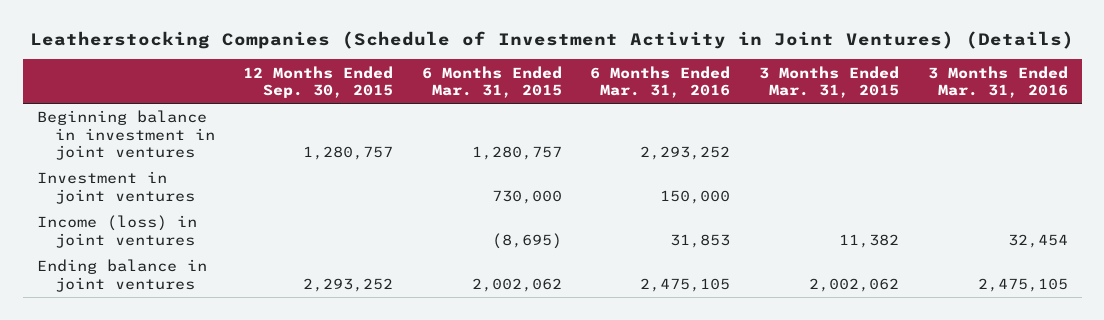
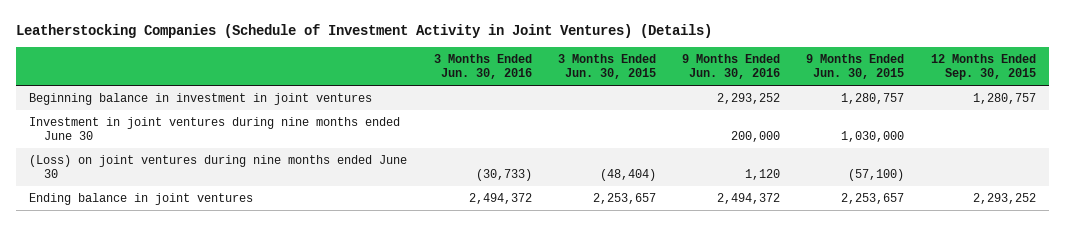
[421,65,562,98] 6 Months Ended Mar. 31, 2015 -> none
[590,65,731,98] 6 Months Ended Mar. 31, 2016 -> none
[758,65,899,98] 3 Months Ended Mar. 31, 2015 -> none
[927,65,1068,98] 3 Months Ended Mar. 31, 2016 -> none
none -> [433,54,532,80] 3 Months Ended Jun. 30, 2016
none -> [557,54,656,80] 3 Months Ended Jun. 30, 2015
none -> [682,54,781,80] 9 Months Ended Jun. 30, 2016
none -> [806,54,905,80] 9 Months Ended Jun. 30, 2015
[36,171,195,204] Investment in joint ventures -> [29,116,401,141] Investment in joint ventures during nine months ended June 30
[36,215,197,248] Income (loss) in joint ventures -> [29,154,408,179] (Loss) on joint ventures during nine months ended June 30

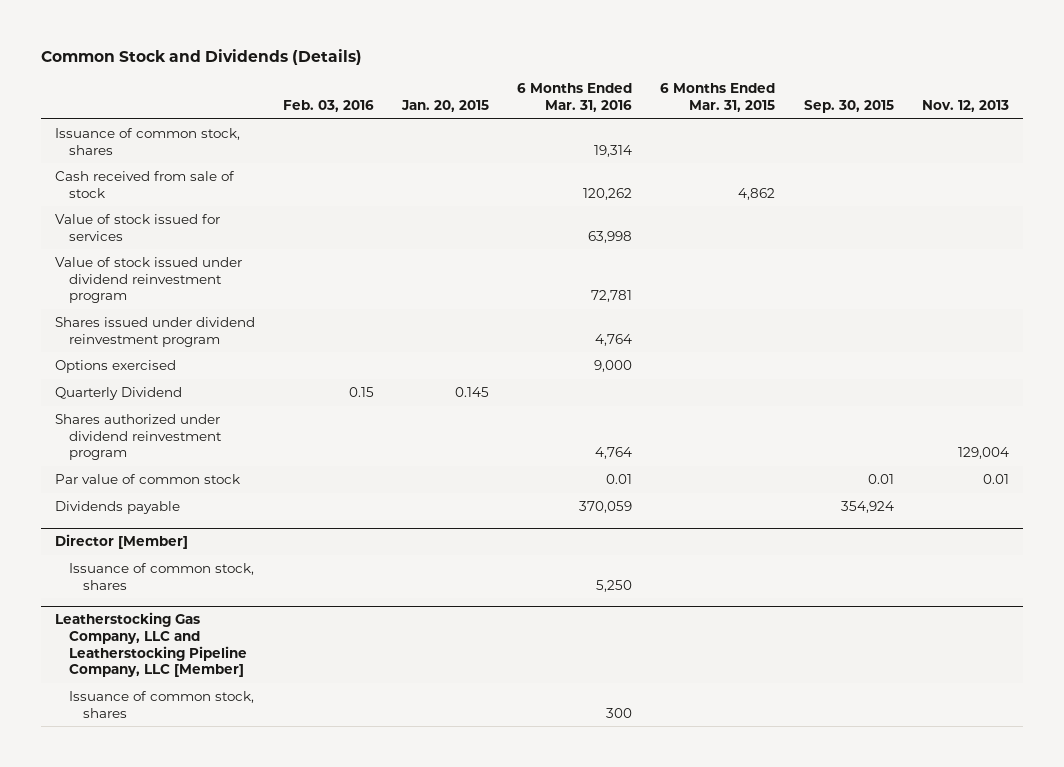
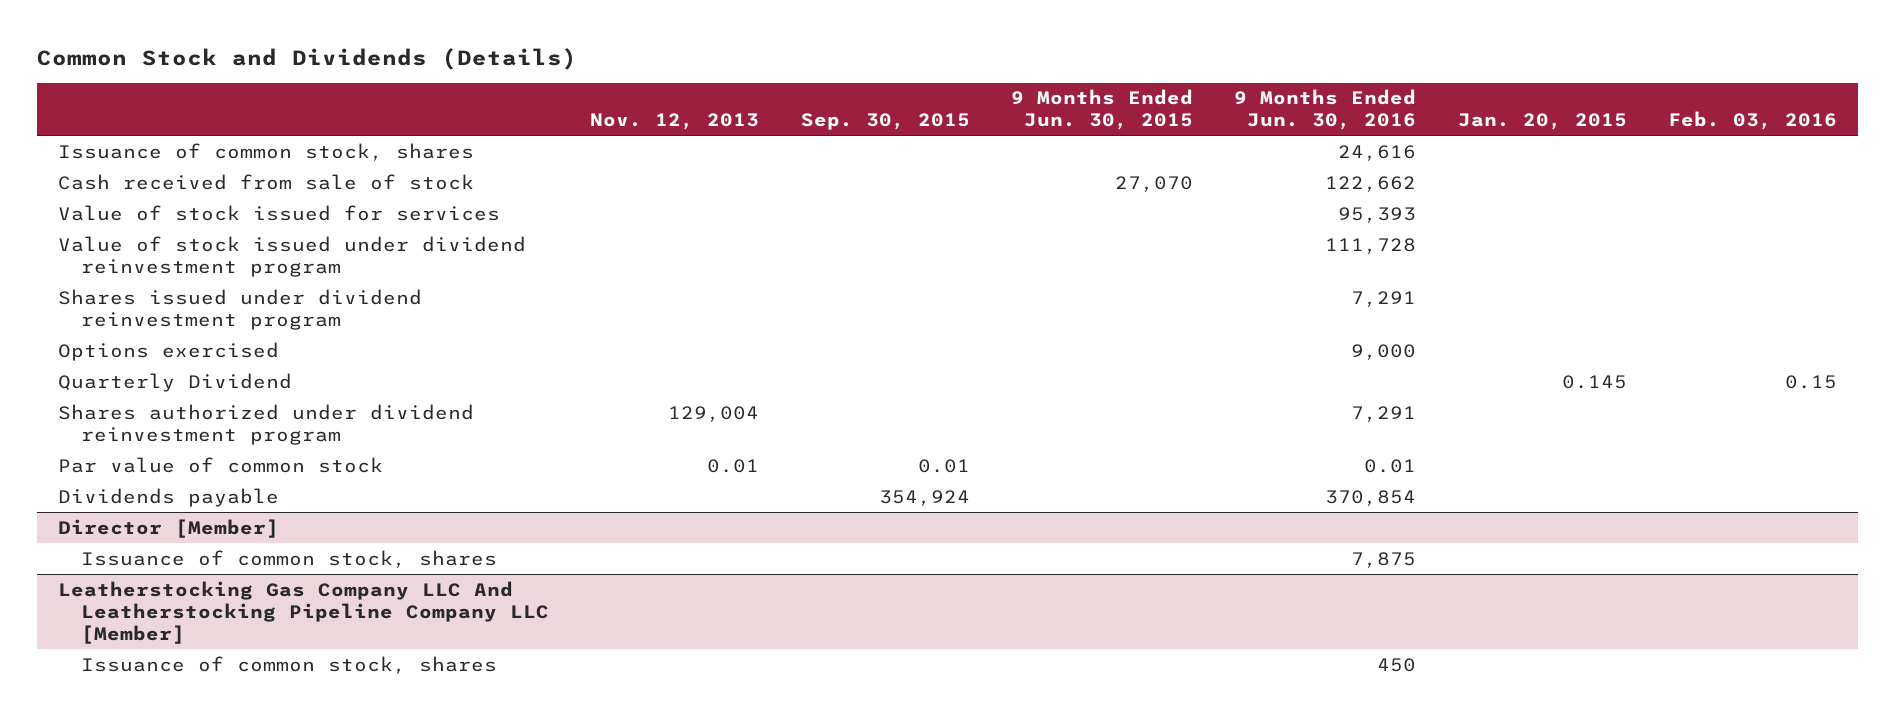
[517,83,633,113] 6 Months Ended Mar. 31, 2016 -> none
[660,83,776,113] 6 Months Ended Mar. 31, 2015 -> none
none -> [1010,89,1193,131] 9 Months Ended Jun. 30, 2015
none -> [1234,89,1417,131] 9 Months Ended Jun. 30, 2016
[55,612,247,678] Leatherstocking Gas Company, LLC and Leatherstocking Pipeline Company, LLC [Member] -> [57,580,549,644] Leatherstocking Gas Company LLC And Leatherstocking Pipeline Company LLC [Member]

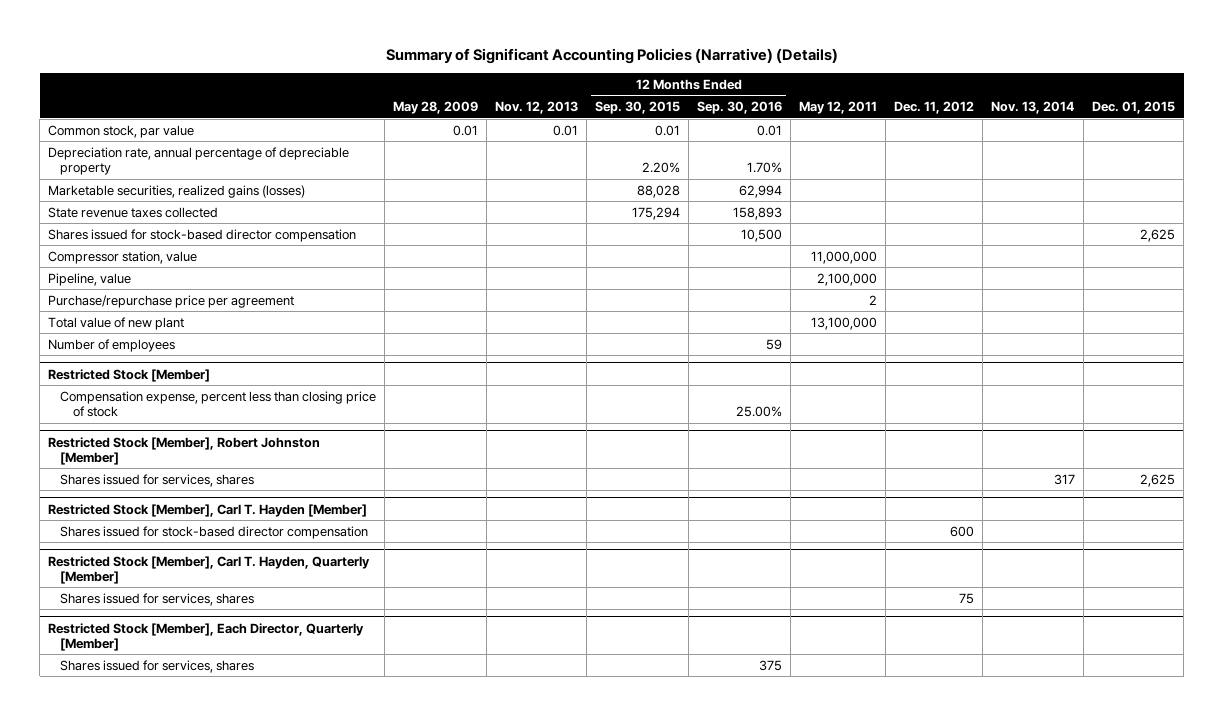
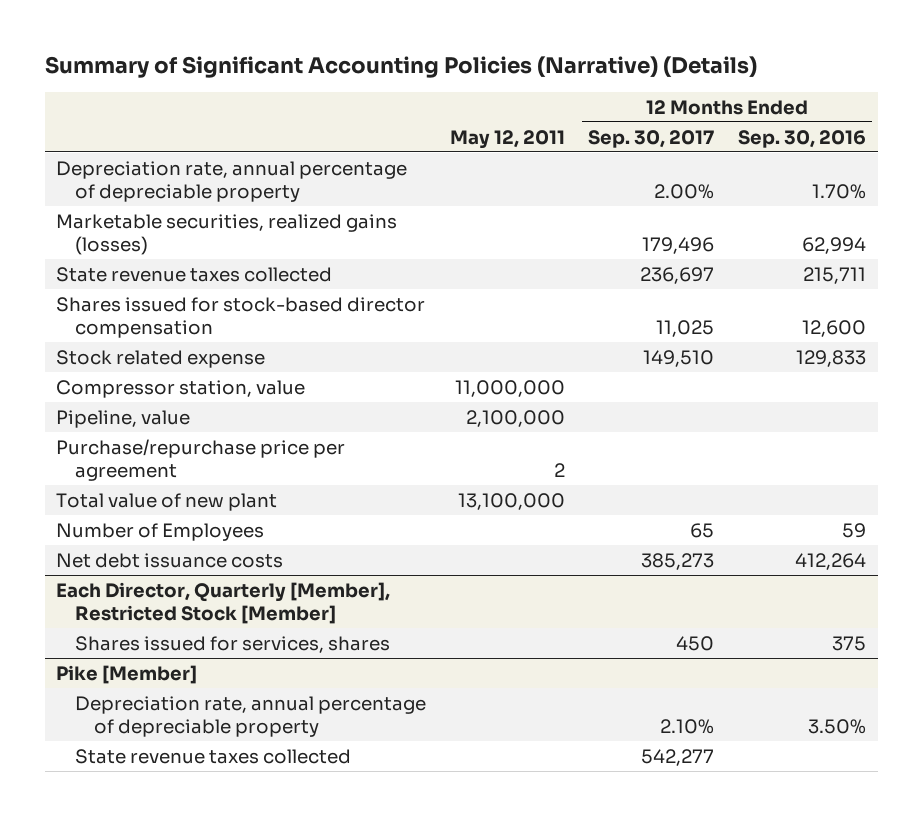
[393,101,479,115] May 28, 2009 -> none
[495,101,579,115] Nov. 12, 2013 -> none
[595,101,681,115] Sep. 30, 2015 -> none
[894,101,975,115] Dec. 11, 2012 -> none
[991,101,1076,115] Nov. 13, 2014 -> none
[1092,101,1176,115] Dec. 01, 2015 -> none
none -> [588,129,715,148] Sep. 30, 2017
[48,124,195,138] Common stock, par value -> none
[733,206,783,220] 158,893 -> [802,266,866,284] 215,711
[741,228,783,242] 10,500 -> [801,319,866,337] 12,600
none -> [56,349,266,368] Stock related expense
[48,368,211,382] Restricted Stock [Member] -> none
[60,390,377,418] Compensation expense, percent less than closing price of stock -> none
[48,436,321,465] Restricted Stock [Member], Robert Johnston [Member] -> none
[60,473,255,487] Shares issued for services, shares -> none
[48,503,368,517] Restricted Stock [Member], Carl T. Hayden [Member] -> none
[60,525,369,539] Shares issued for stock-based director compensation -> none
[48,555,371,584] Restricted Stock [Member], Carl T. Hayden, Quarterly [Member] -> none
[60,592,255,606] Shares issued for services, shares -> none
[48,338,176,352] Number of employees -> [56,522,265,541] Number of Employees
none -> [56,552,284,568] Net debt issuance costs
[48,622,365,651] Restricted Stock [Member], Each Director, Quarterly [Member] -> [56,581,391,624] Each Director, Quarterly [Member], Restricted Stock [Member]
none -> [56,664,198,684] Pike [Member]
none -> [75,695,427,737] Depreciation rate, annual percentage of depreciable property
none -> [75,748,352,764] State revenue taxes collected

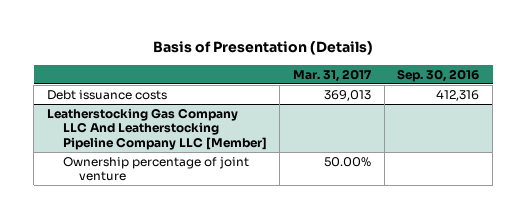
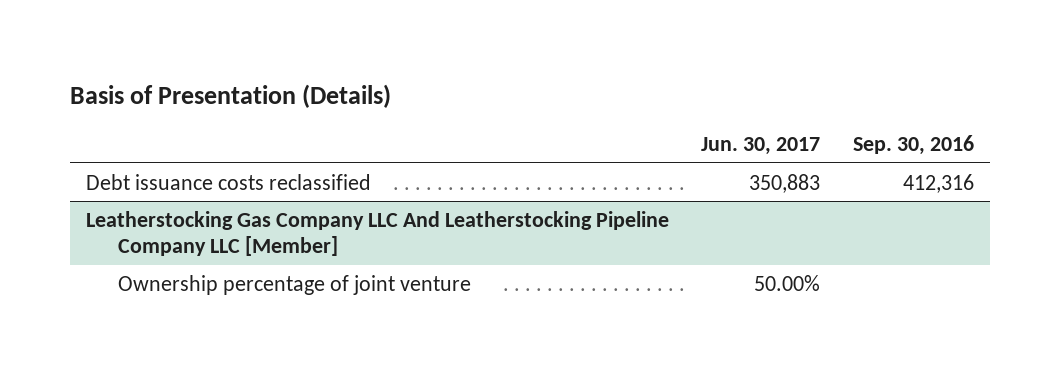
[293,68,373,82] Mar. 31, 2017 -> none
none -> [701,137,821,156] Jun. 30, 2017
[46,89,167,100] Debt issuance costs -> [85,173,371,190] Debt issuance costs reclassified

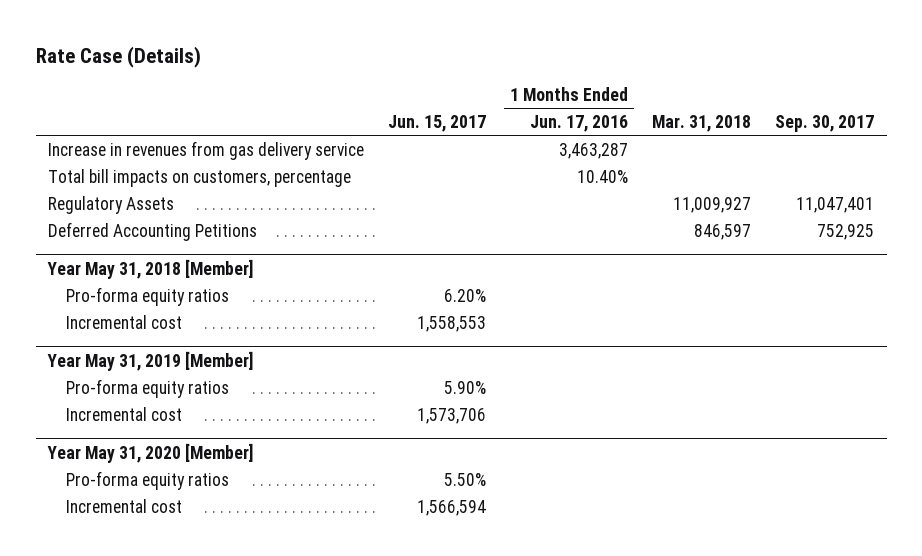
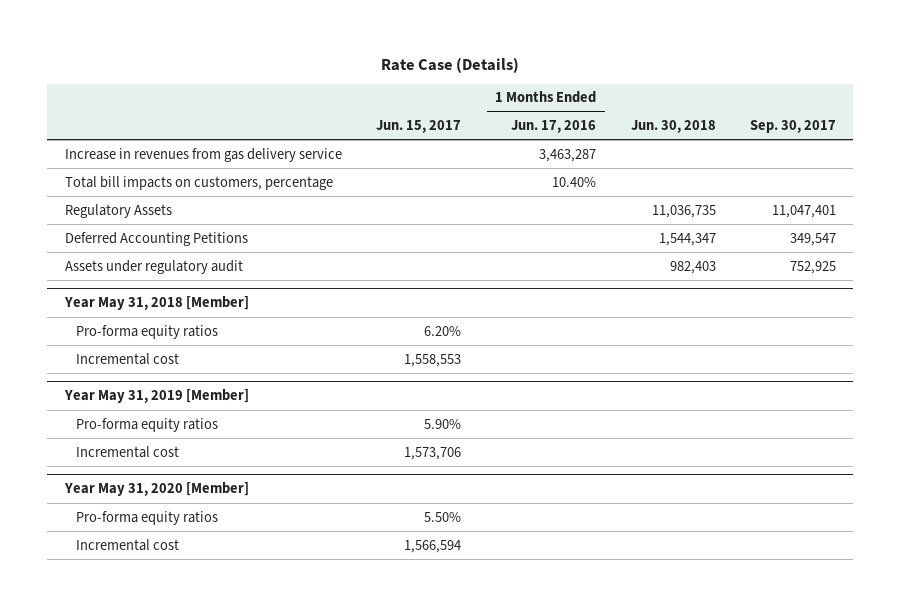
[652,115,752,133] Mar. 31, 2018 -> none
none -> [630,120,716,134] Jun. 30, 2018
[817,223,875,240] 752,925 -> [789,232,836,246] 349,547
none -> [64,259,243,274] Assets under regulatory audit

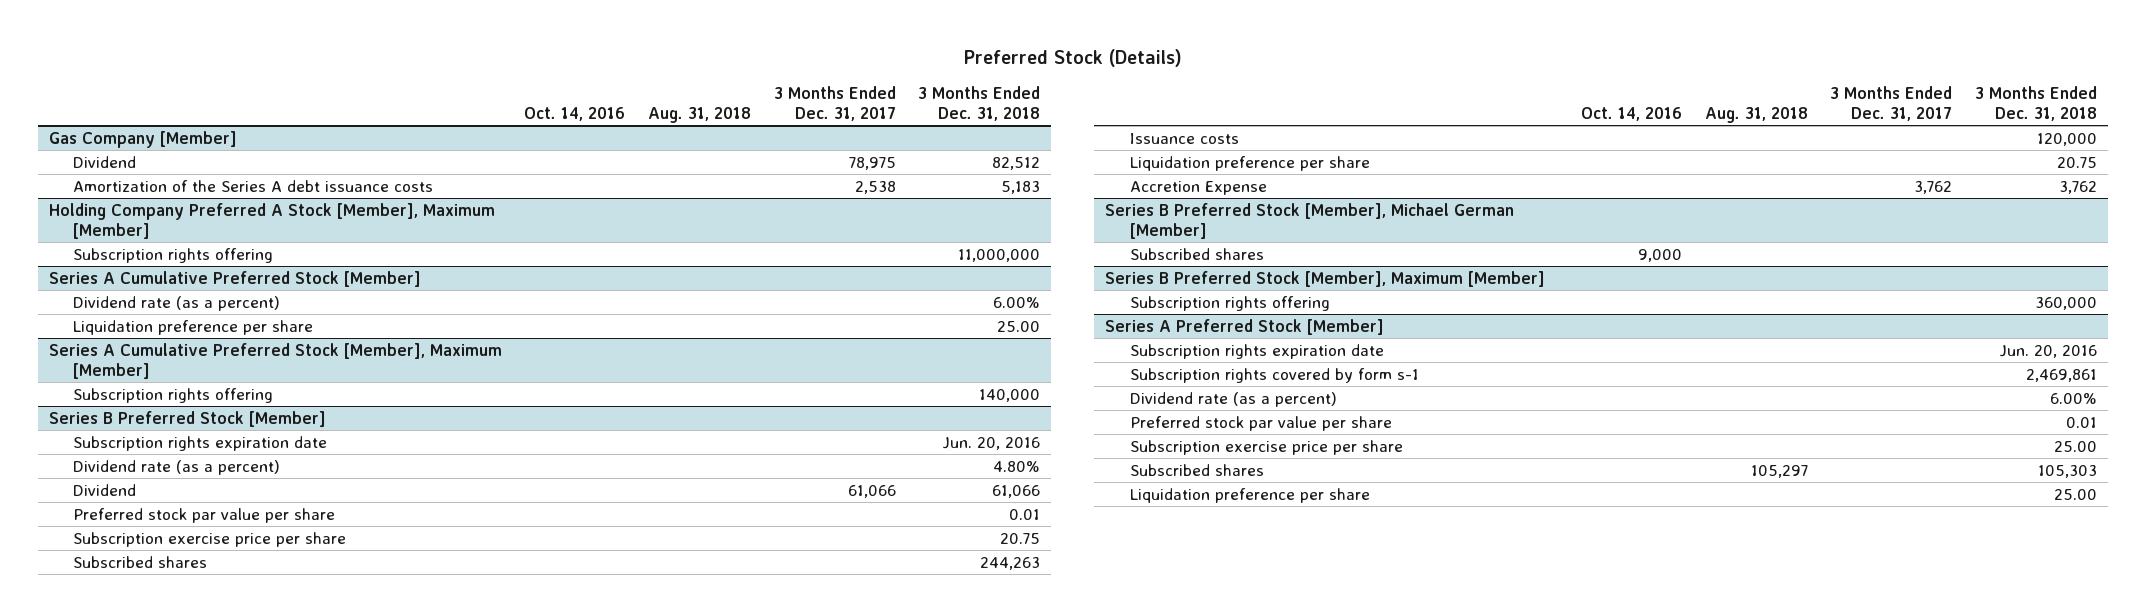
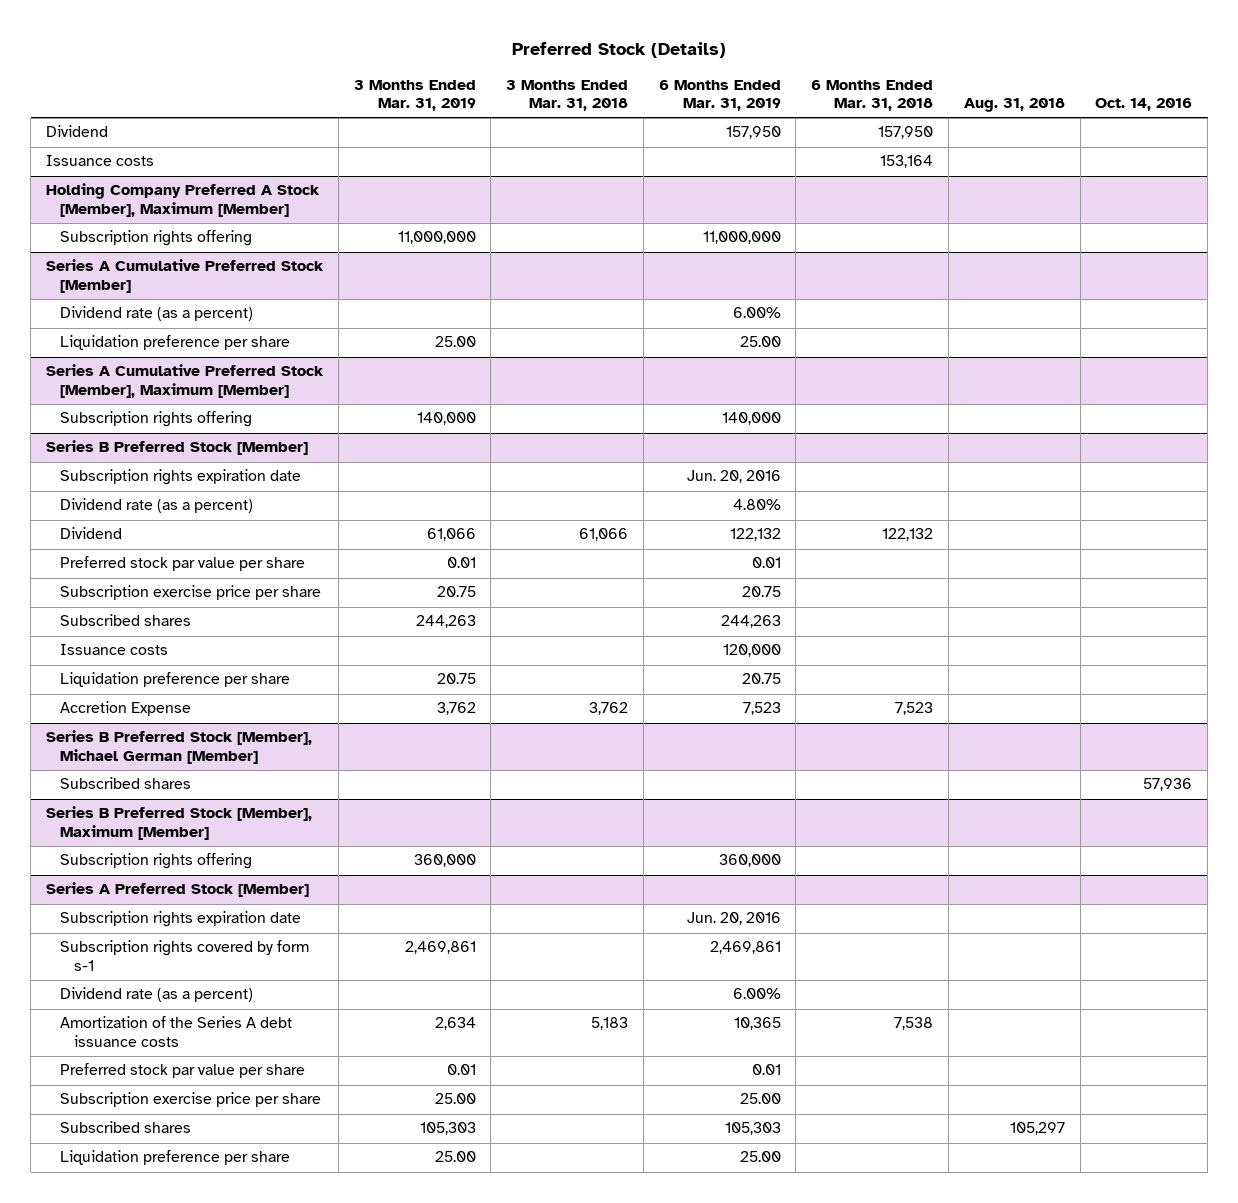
[773,86,896,121] 3 Months Ended Dec. 31, 2017 -> none
[918,86,1041,121] 3 Months Ended Dec. 31, 2018 -> none
none -> [353,79,476,112] 3 Months Ended Mar. 31, 2019
none -> [506,79,629,112] 3 Months Ended Mar. 31, 2018
none -> [658,79,781,112] 6 Months Ended Mar. 31, 2019
none -> [811,79,934,112] 6 Months Ended Mar. 31, 2018
[48,130,237,148] Gas Company [Member] -> none
[73,155,137,168] Dividend -> none
[73,179,434,192] Amortization of the Series A debt issuance costs -> none
none -> [46,125,109,138] Dividend
none -> [46,155,155,167] Issuance costs
[1638,248,1683,262] 9,000 -> [1143,778,1193,792] 57,936
none -> [60,1016,293,1048] Amortization of the Series A debt issuance costs

